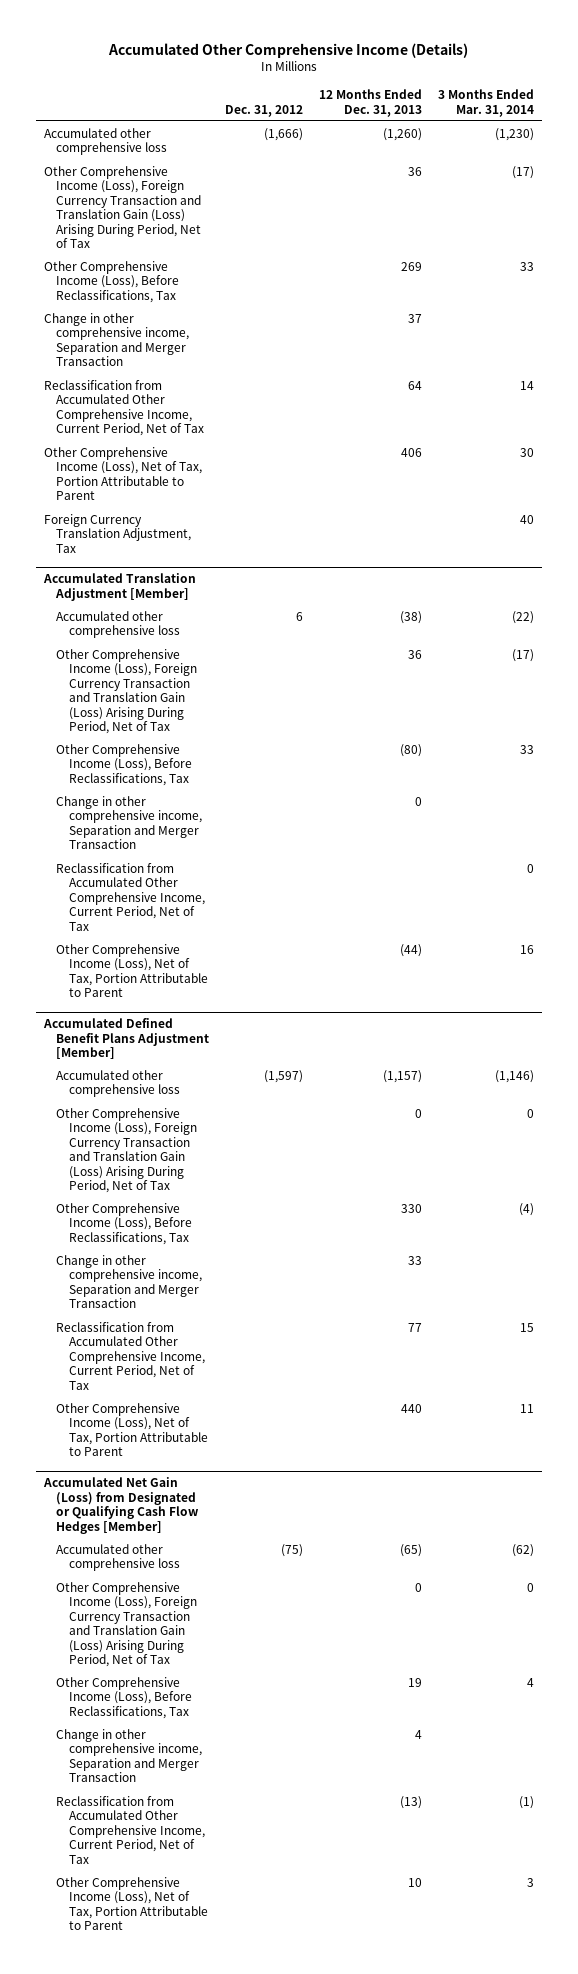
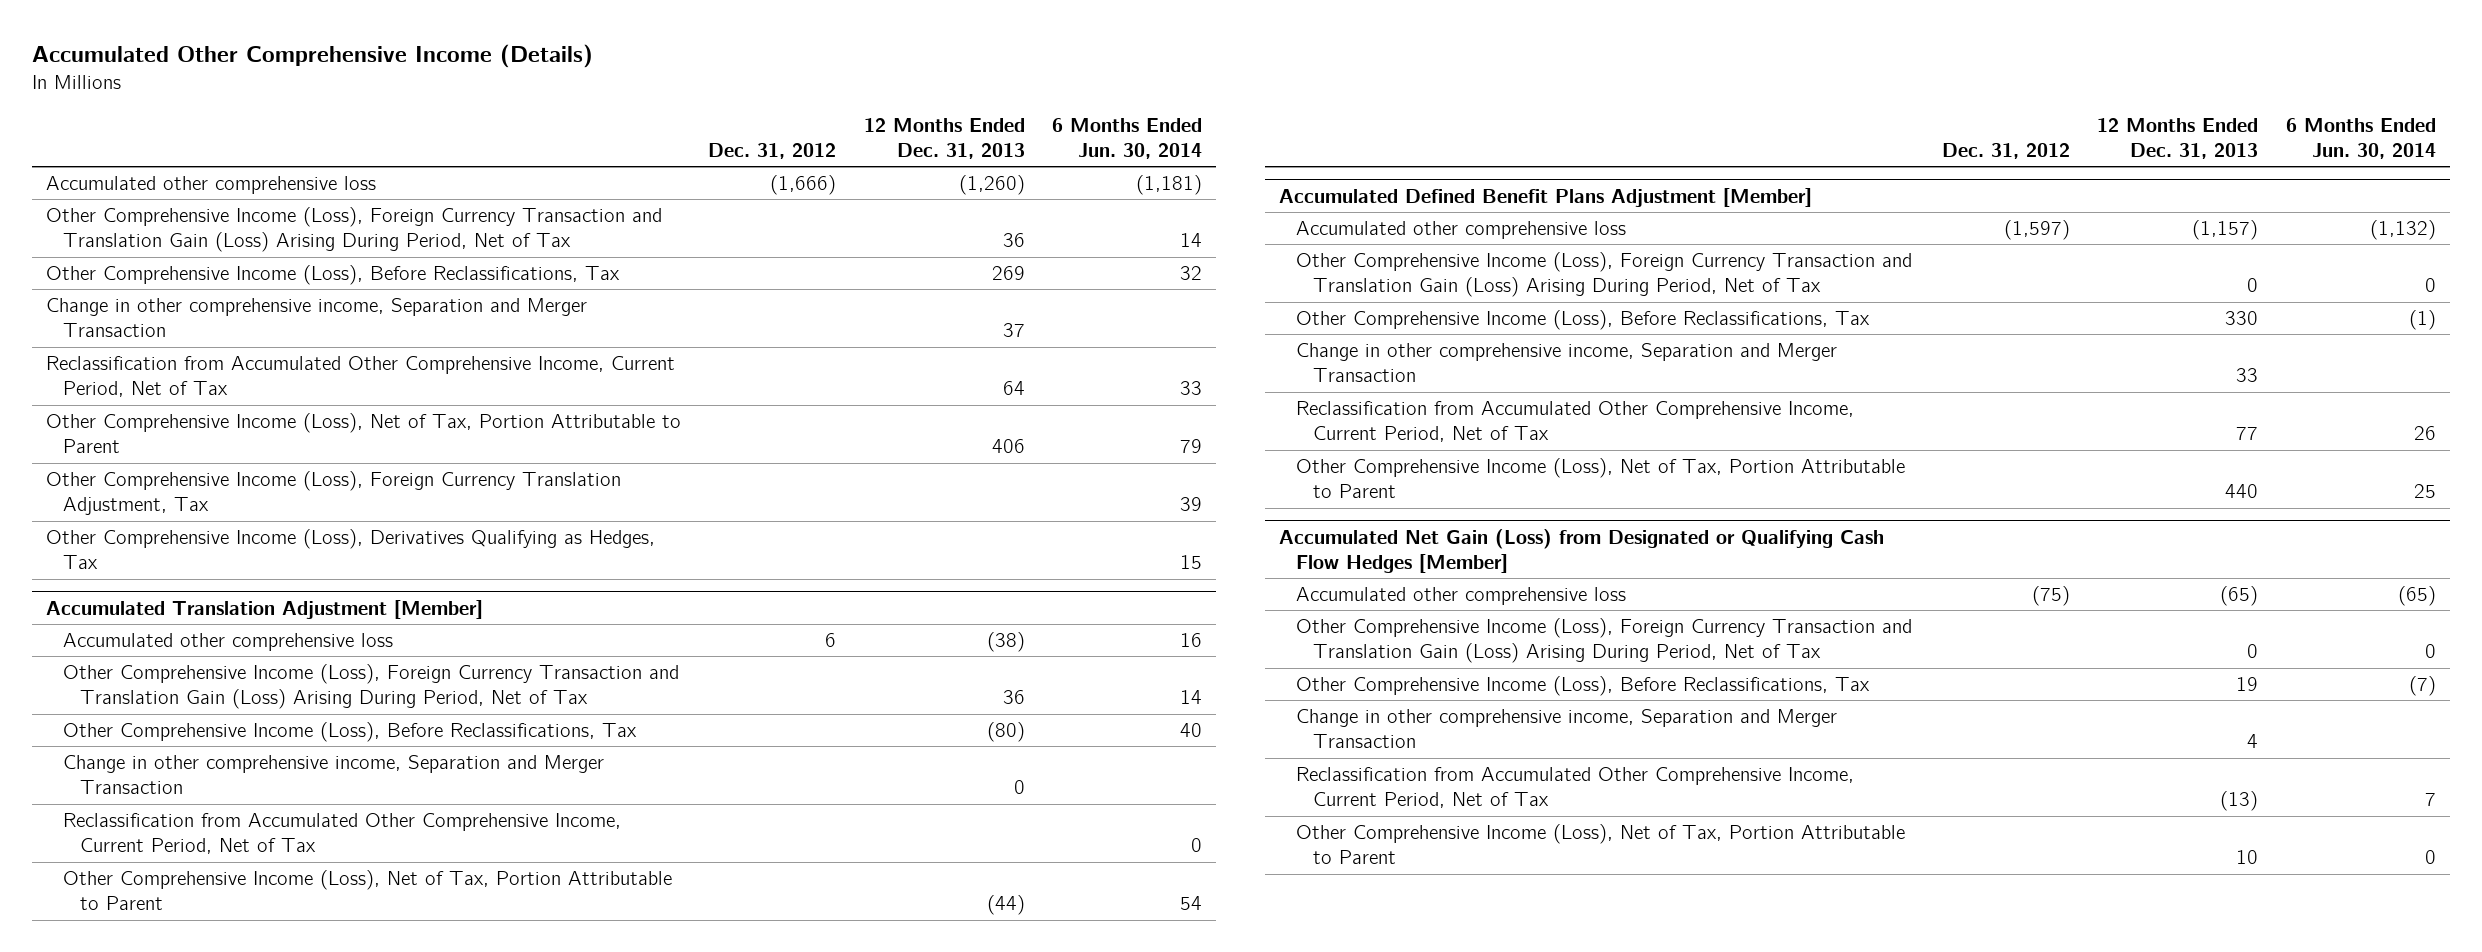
[437,89,534,117] 3 Months Ended Mar. 31, 2014 -> none
none -> [1052,117,1203,159] 6 Months Ended Jun. 30, 2014
[44,513,192,553] Foreign Currency Translation Adjustment, Tax -> [45,470,621,516] Other Comprehensive Income (Loss), Foreign Currency Translation Adjustment, Tax
none -> [45,528,655,570] Other Comprehensive Income (Loss), Derivatives Qualifying as Hedges, Tax

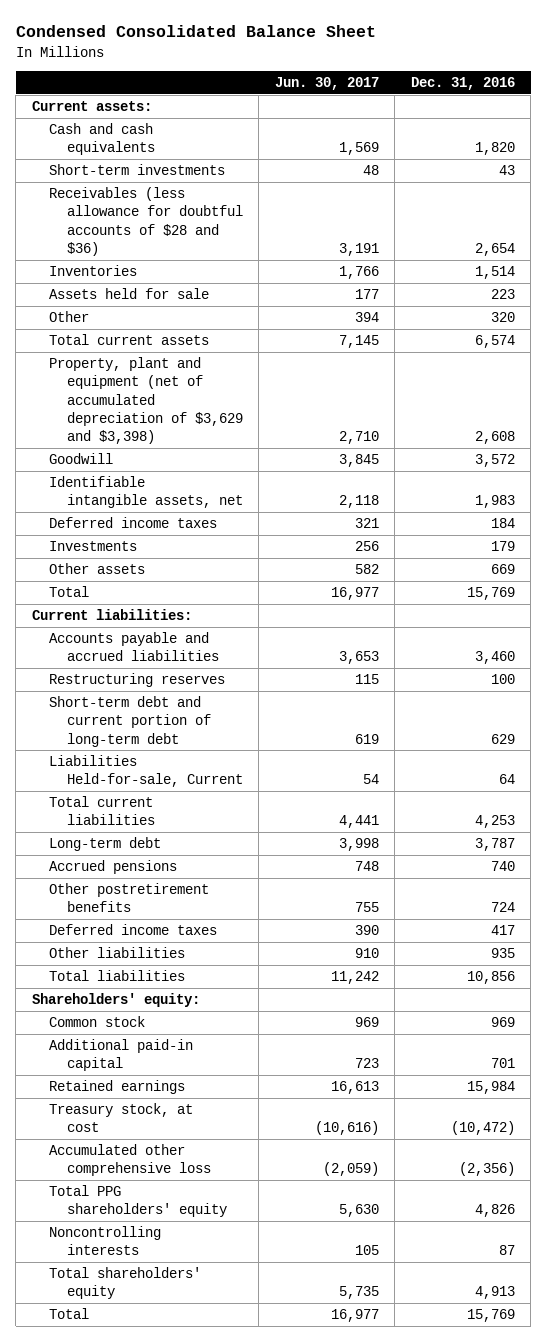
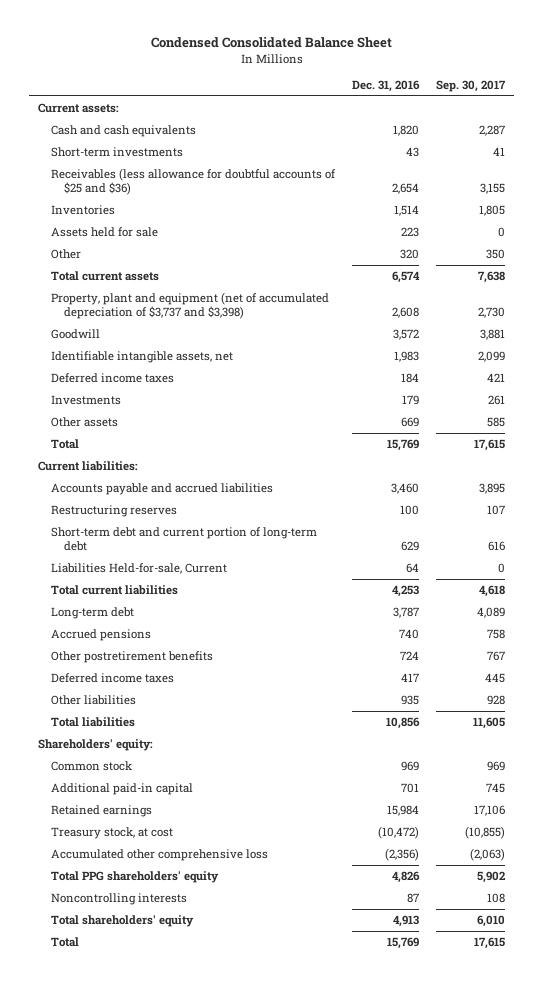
[274,77,379,91] Jun. 30, 2017 -> none
none -> [436,79,507,92] Sep. 30, 2017
[49,187,243,256] Receivables (less allowance for doubtful accounts of $28 and $36) -> [50,167,336,196] Receivables (less allowance for doubtful accounts of $25 and $36)
[49,357,243,444] Property, plant and equipment (net of accumulated depreciation of $3,629 and $3,398) -> [50,291,329,320] Property, plant and equipment (net of accumulated depreciation of $3,737 and $3,398)

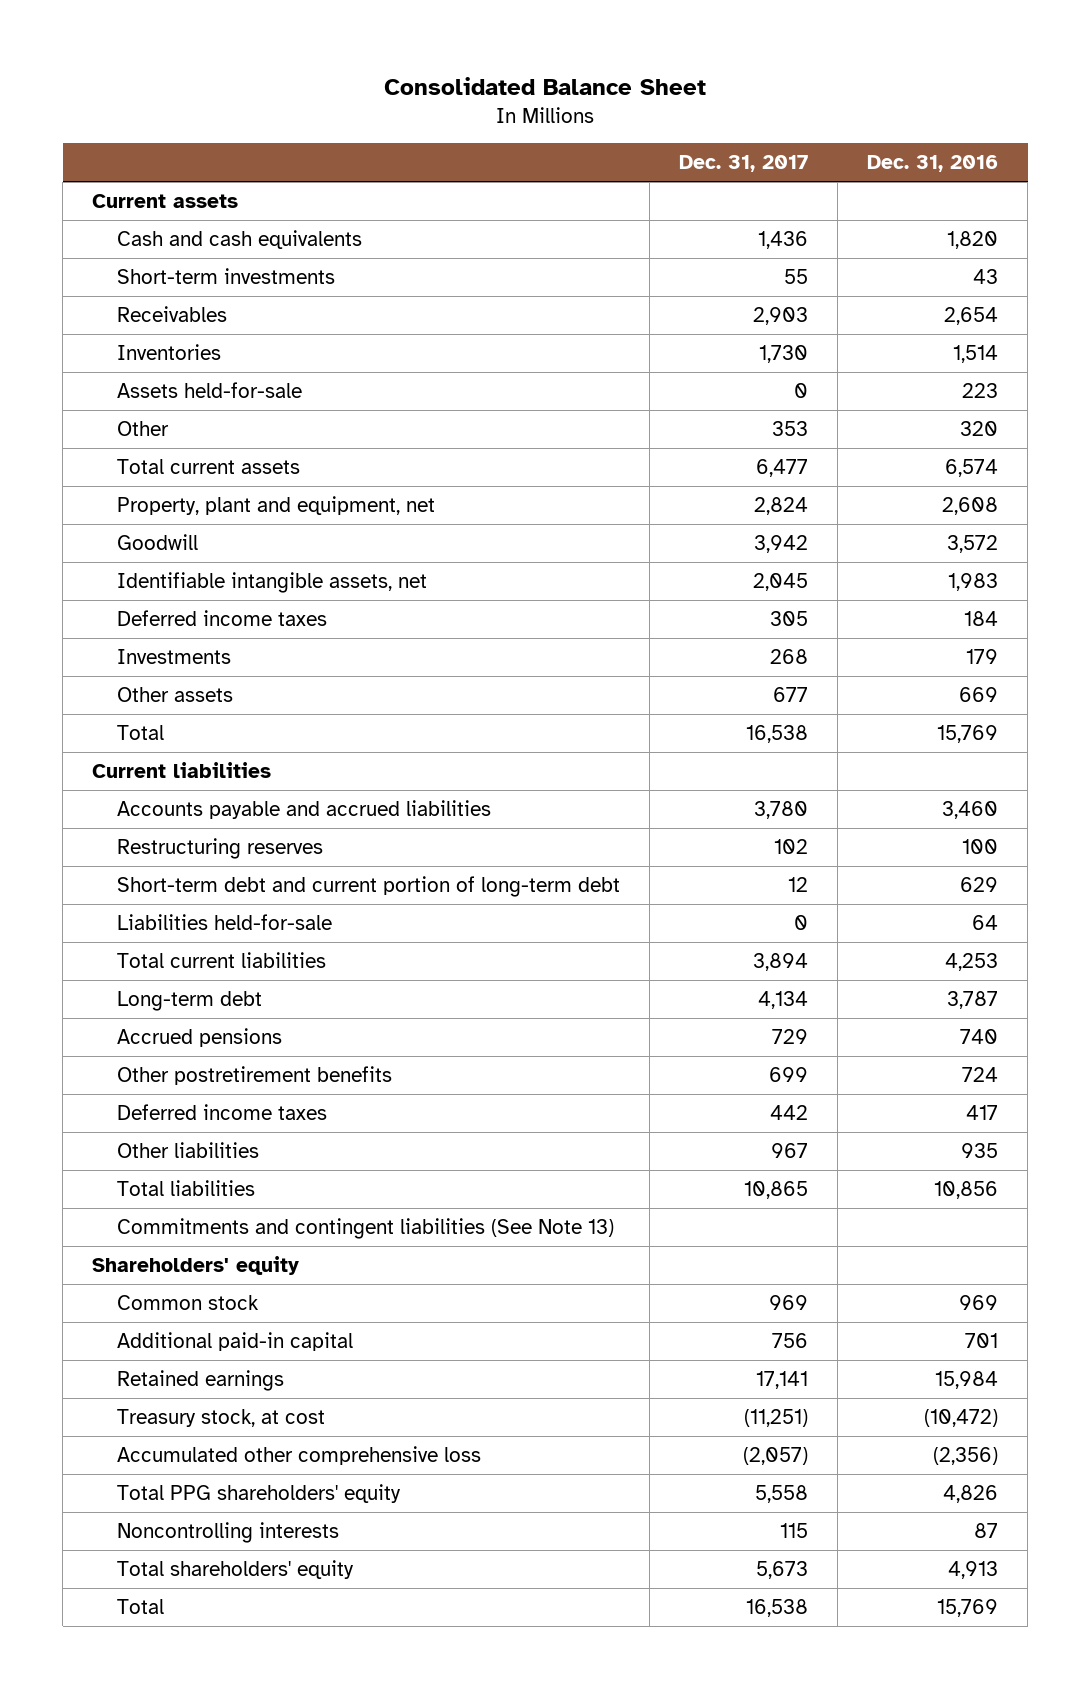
[150,36,392,48] Condensed Consolidated Balance Sheet -> [384,76,707,95] Consolidated Balance Sheet
[436,79,507,92] Sep. 30, 2017 -> none
none -> [679,155,809,173] Dec. 31, 2017
[37,102,119,113] Current assets: -> [92,194,239,209] Current assets
[50,167,336,196] Receivables (less allowance for doubtful accounts of $25 and $36) -> [116,306,227,323] Receivables
[50,226,158,237] Assets held for sale -> [116,382,302,399] Assets held-for-sale
[50,291,329,320] Property, plant and equipment (net of accumulated depreciation of $3,737 and $3,398) -> [116,496,435,516] Property, plant and equipment, net
[37,460,138,471] Current liabilities: -> [92,762,272,779] Current liabilities
[50,562,227,574] Liabilities Held-for-sale, Current -> [116,914,332,931] Liabilities held-for-sale
none -> [116,1218,614,1240] Commitments and contingent liabilities (See Note 13)
[37,738,153,751] Shareholders' equity: -> [92,1256,300,1276] Shareholders' equity

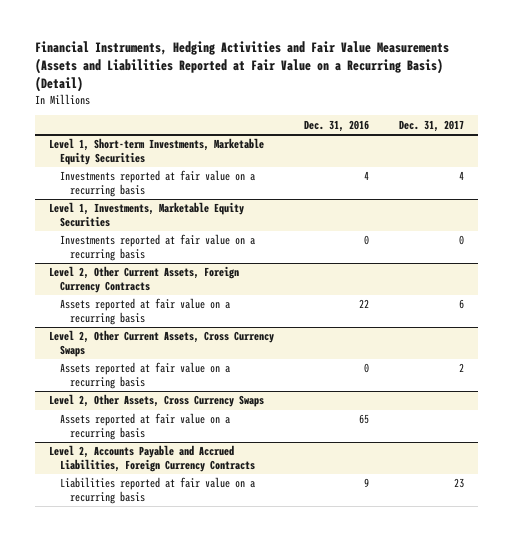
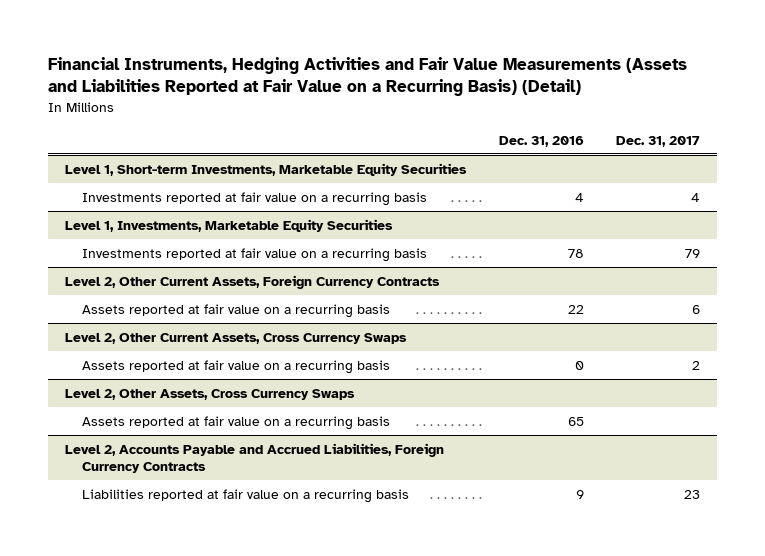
[363,235,369,246] 0 -> [567,248,584,258] 78
[458,235,464,246] 0 -> [685,248,701,258] 79

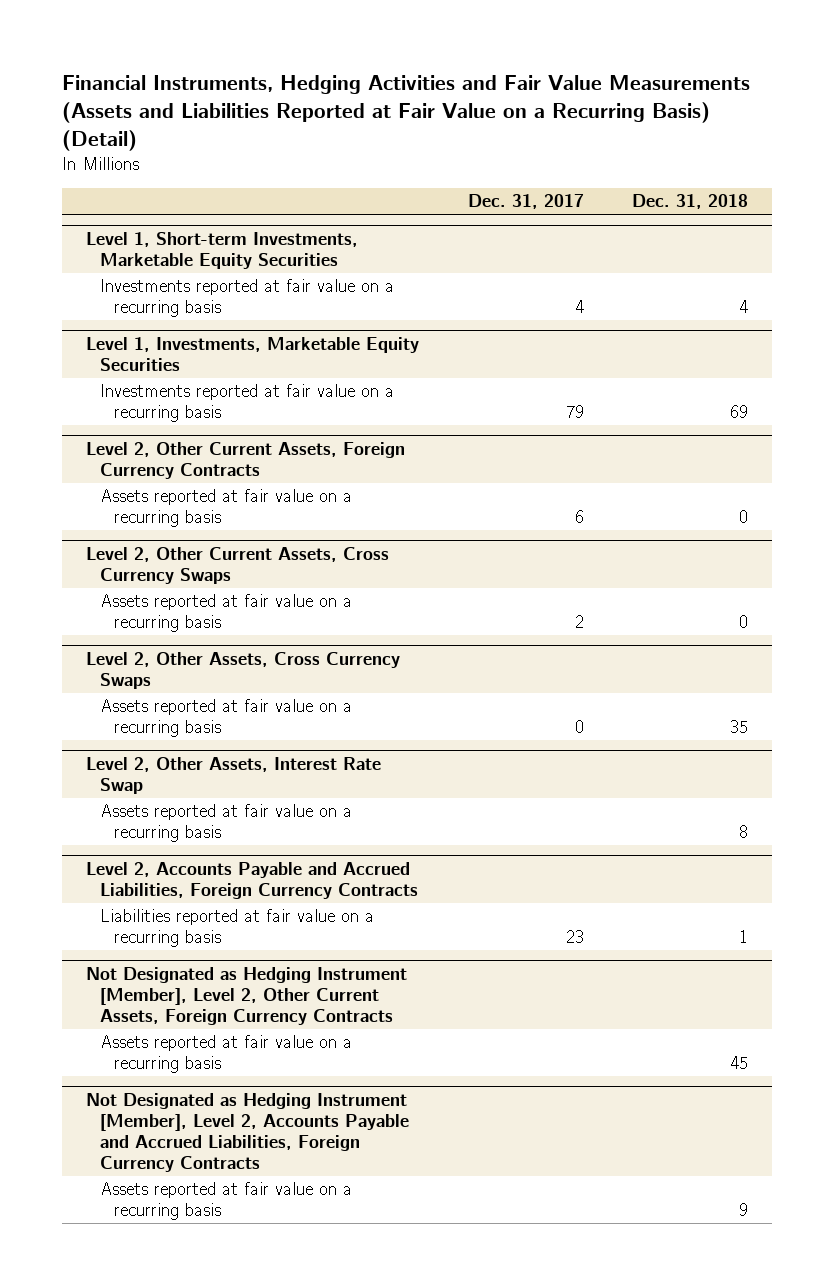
[498,135,584,147] Dec. 31, 2016 -> none
none -> [631,194,748,210] Dec. 31, 2018
none -> [100,699,353,738] Assets reported at fair value on a recurring basis
none -> [86,756,382,794] Level 2, Other Assets, Interest Rate Swap
none -> [86,966,408,1025] Not Designated as Hedging Instrument [Member], Level 2, Other Current Assets, Foreign Currency Contracts
none -> [100,1035,353,1074] Assets reported at fair value on a recurring basis
none -> [86,1092,410,1173] Not Designated as Hedging Instrument [Member], Level 2, Accounts Payable and Accrued Liabilities, Foreign Currency Contracts
none -> [100,1182,353,1221] Assets reported at fair value on a recurring basis

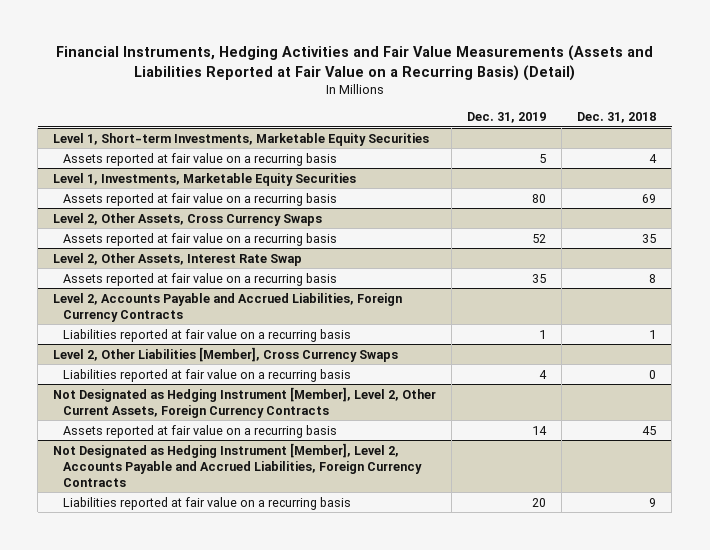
[467,194,584,210] Dec. 31, 2017 -> none
none -> [467,111,547,123] Dec. 31, 2019
[100,279,395,318] Investments reported at fair value on a recurring basis -> [62,152,337,166] Assets reported at fair value on a recurring basis
[100,384,395,423] Investments reported at fair value on a recurring basis -> none
[86,441,406,479] Level 2, Other Current Assets, Foreign Currency Contracts -> none
[86,546,390,584] Level 2, Other Current Assets, Cross Currency Swaps -> none
[100,594,353,633] Assets reported at fair value on a recurring basis -> none
[738,510,748,524] 0 -> [642,193,657,203] 69
none -> [53,346,399,362] Level 2, Other Liabilities [Member], Cross Currency Swaps
none -> [62,368,351,382] Liabilities reported at fair value on a recurring basis
[100,1182,353,1221] Assets reported at fair value on a recurring basis -> [62,496,351,510] Liabilities reported at fair value on a recurring basis

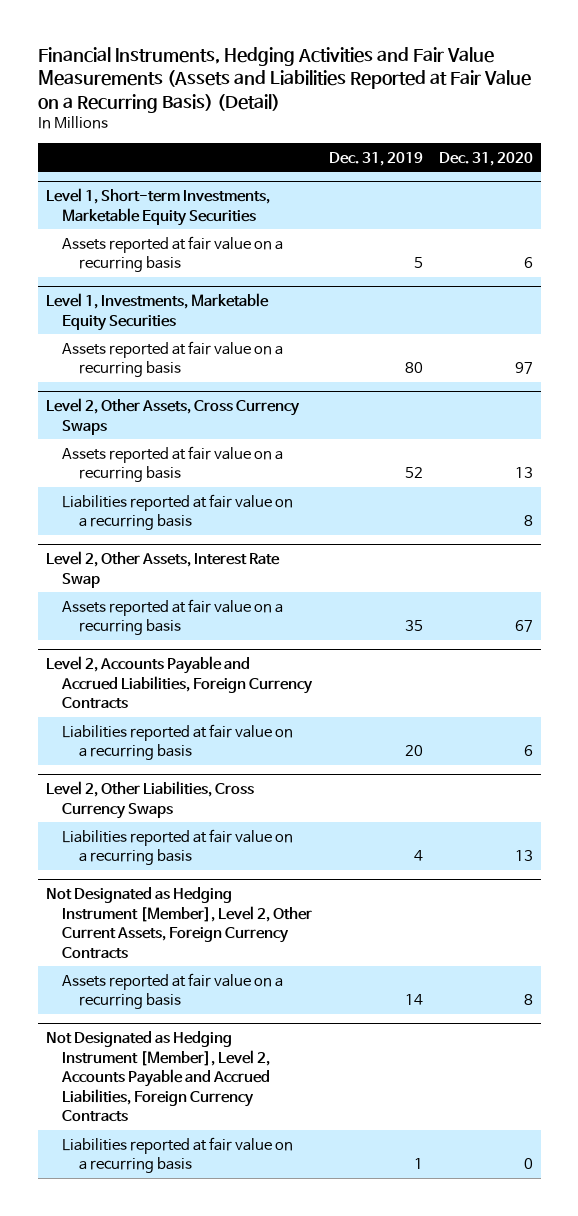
[577,111,657,123] Dec. 31, 2018 -> none
none -> [438,151,533,166] Dec. 31, 2020
none -> [62,493,294,531] Liabilities reported at fair value on a recurring basis
[539,329,547,339] 1 -> [404,745,423,757] 20
[53,346,399,362] Level 2, Other Liabilities [Member], Cross Currency Swaps -> [45,781,254,819] Level 2, Other Liabilities, Cross Currency Swaps
[532,497,547,507] 20 -> [413,1158,423,1170] 1

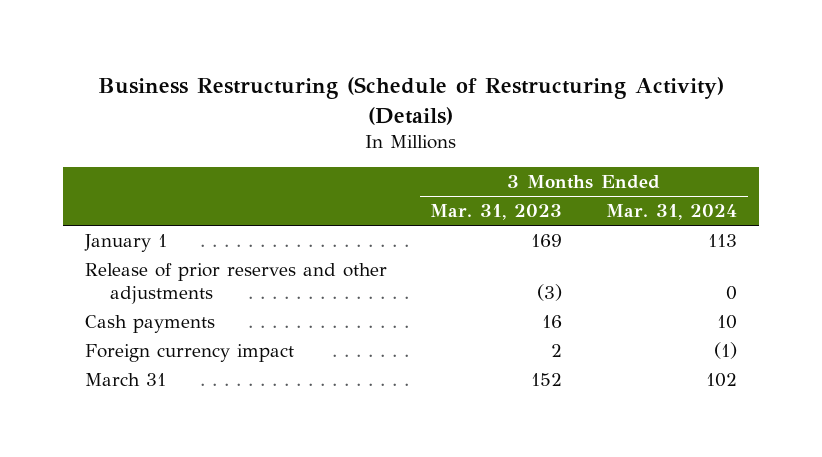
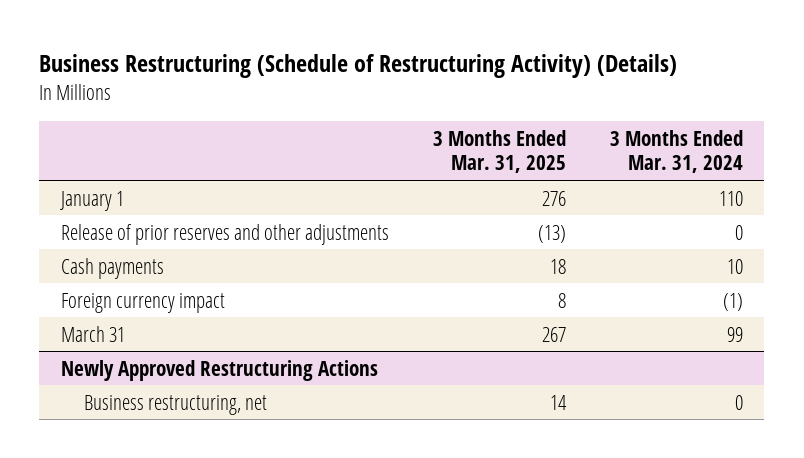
[430,204,563,221] Mar. 31, 2023 -> none
none -> [432,129,566,174] 3 Months Ended Mar. 31, 2025
[707,233,737,247] 113 -> [718,190,743,206] 110
[705,372,737,387] 102 -> [726,326,743,342] 99
none -> [61,359,379,381] Newly Approved Restructuring Actions
none -> [83,394,267,415] Business restructuring, net

